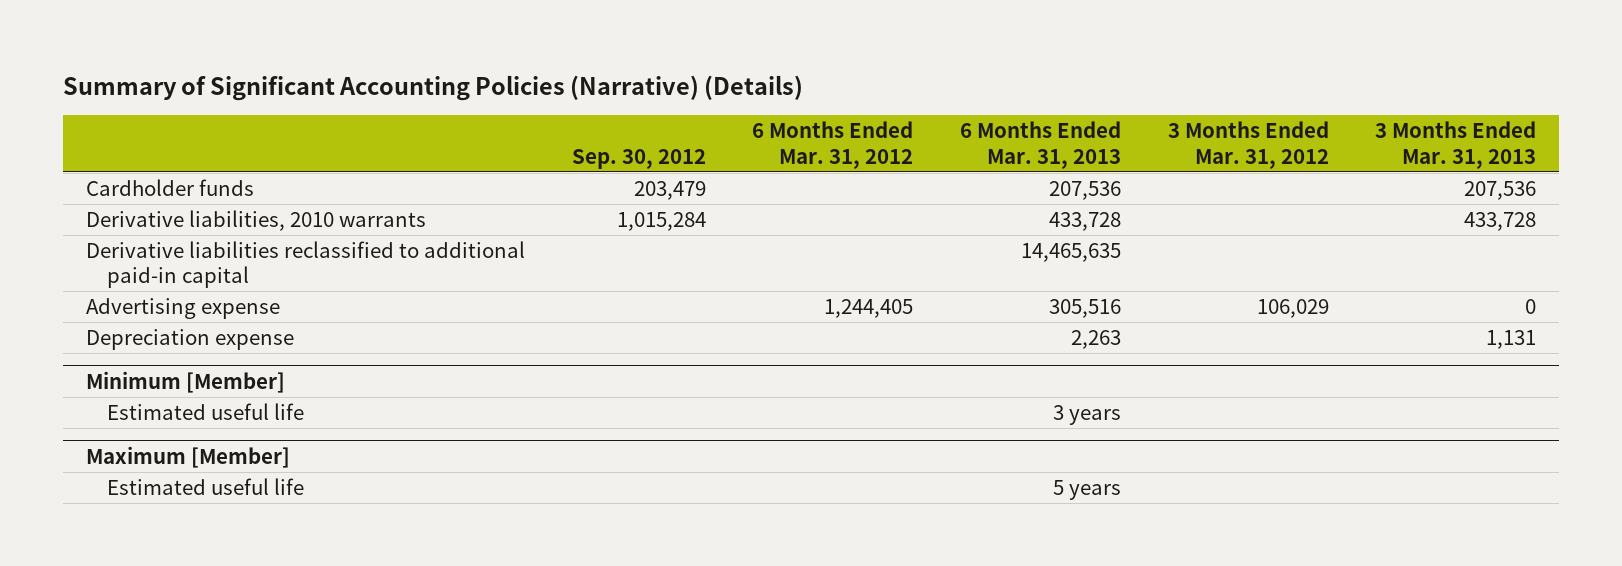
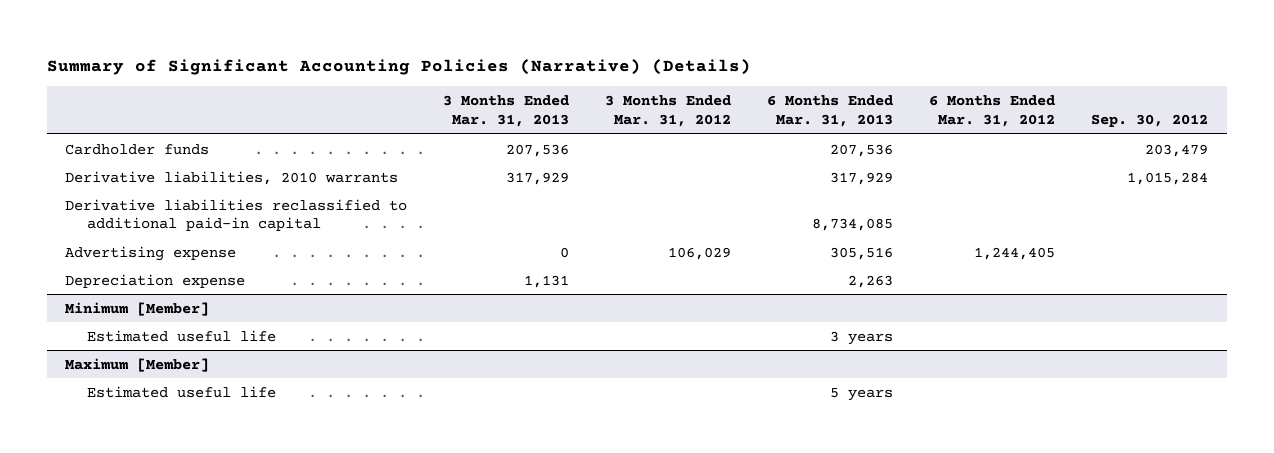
[1048,211,1121,231] 433,728 -> [830,171,894,185] 317,929
[1464,211,1537,231] 433,728 -> [506,171,570,185] 317,929
[1020,242,1121,262] 14,465,635 -> [812,218,894,232] 8,734,085

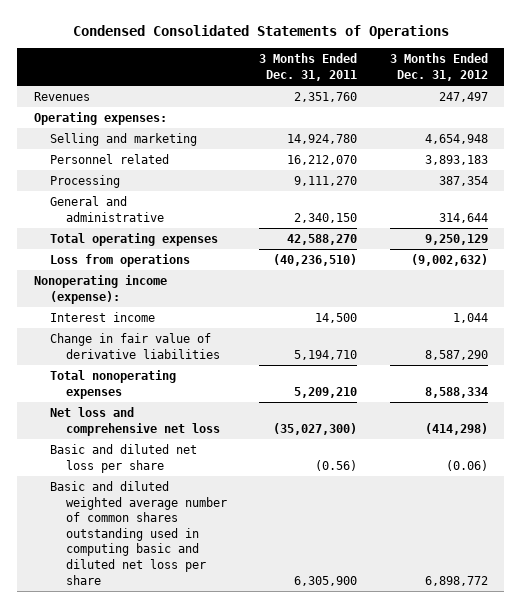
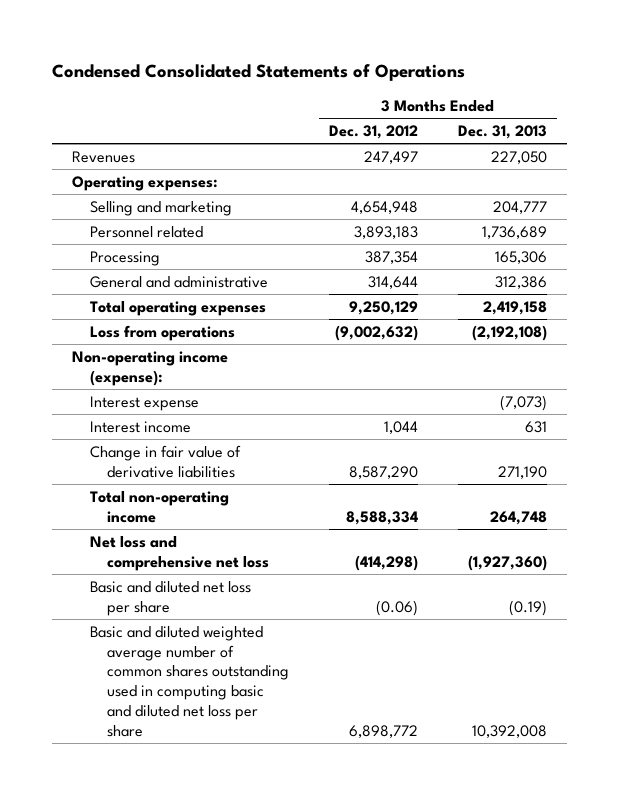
[259,53,358,82] 3 Months Ended Dec. 31, 2011 -> none
none -> [457,124,547,139] Dec. 31, 2013
[33,274,167,304] Nonoperating income (expense): -> [72,350,229,386] Non-operating income (expense):
none -> [89,395,199,411] Interest expense
[49,369,176,399] Total nonoperating expenses -> [89,490,229,523] Total non-operating income

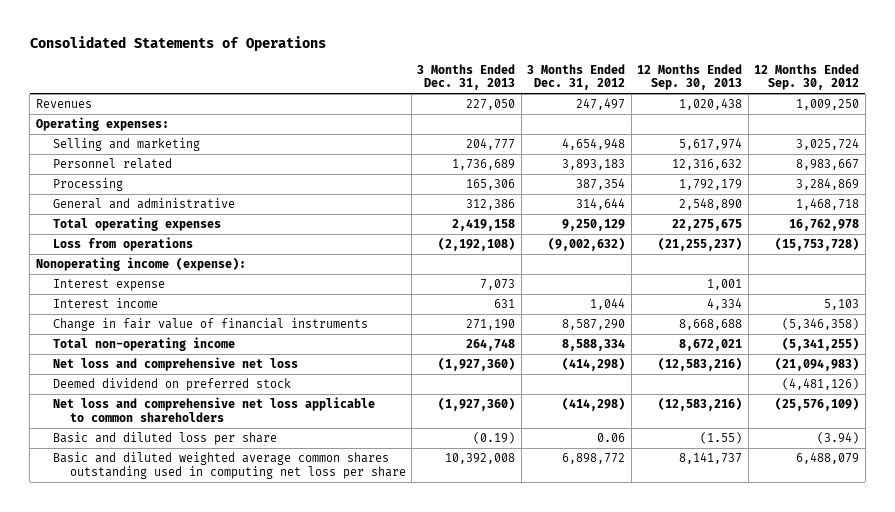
[52,64,466,82] Condensed Consolidated Statements of Operations -> [29,35,326,51] Consolidated Statements of Operations
none -> [637,63,743,91] 12 Months Ended Sep. 30, 2013
none -> [754,63,860,91] 12 Months Ended Sep. 30, 2012
[72,350,229,386] Non-operating income (expense): -> [35,256,246,271] Nonoperating income (expense):
[499,394,547,411] (7,073) -> [480,278,516,290] 7,073
[89,444,241,478] Change in fair value of derivative liabilities -> [52,317,368,331] Change in fair value of financial instruments
none -> [52,377,291,391] Deemed dividend on preferred stock
none -> [52,396,375,422] Net loss and comprehensive net loss applicable to common shareholders
[89,580,251,616] Basic and diluted net loss per share -> [52,431,277,445] Basic and diluted loss per share
[375,599,418,616] (0.06) -> [597,432,626,442] 0.06
[89,625,290,737] Basic and diluted weighted average number of common shares outstanding used in computing basic and diluted net loss per share -> [52,451,406,479] Basic and diluted weighted average common shares outstanding used in computing net loss per share

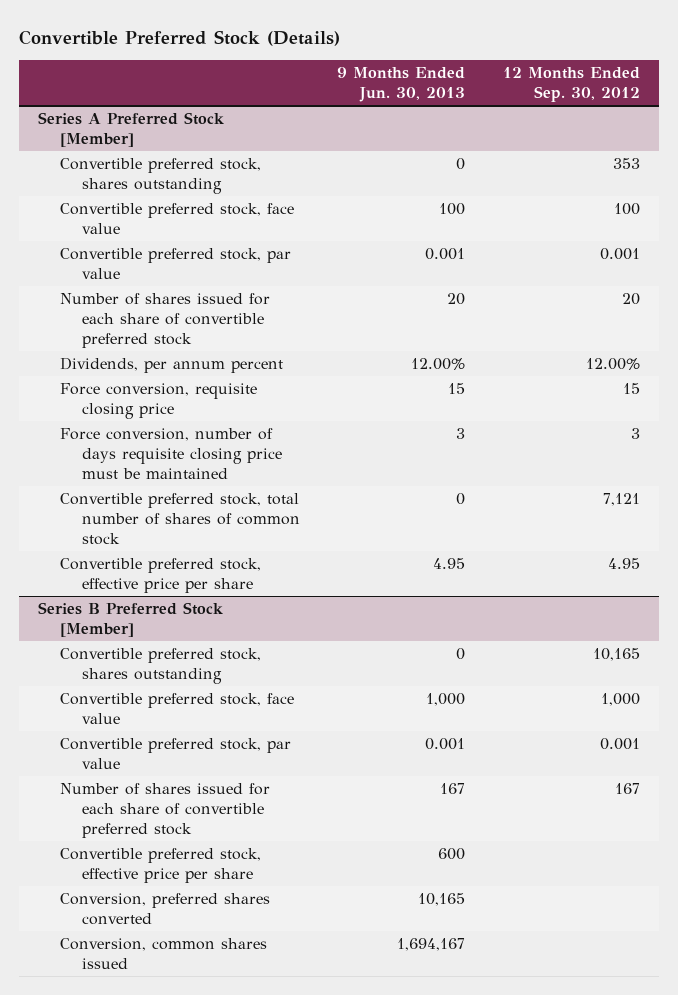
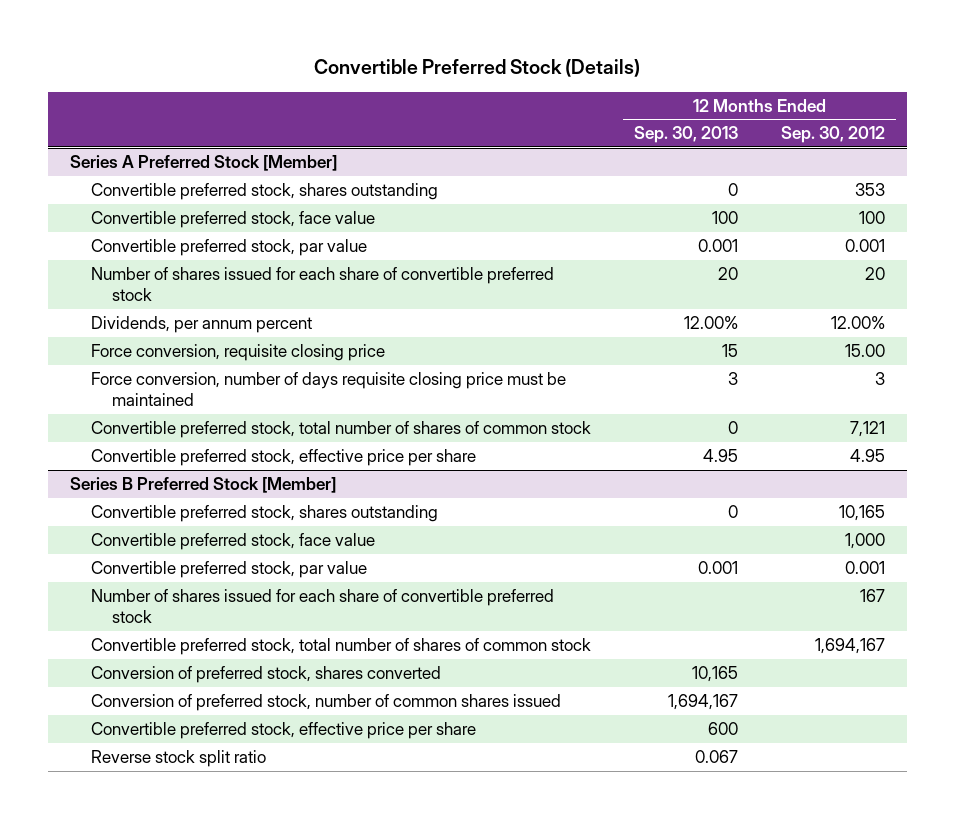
[337,67,466,103] 9 Months Ended Jun. 30, 2013 -> none
none -> [634,126,739,144] Sep. 30, 2013
[622,382,640,394] 15 -> [845,344,886,358] 15.00
none -> [90,638,591,656] Convertible preferred stock, total number of shares of common stock
none -> [90,666,441,684] Conversion of preferred stock, shares converted
none -> [90,694,561,712] Conversion of preferred stock, number of common shares issued
[60,892,271,926] Conversion, preferred shares converted -> none
[60,937,268,970] Conversion, common shares issued -> none
none -> [90,750,266,768] Reverse stock split ratio

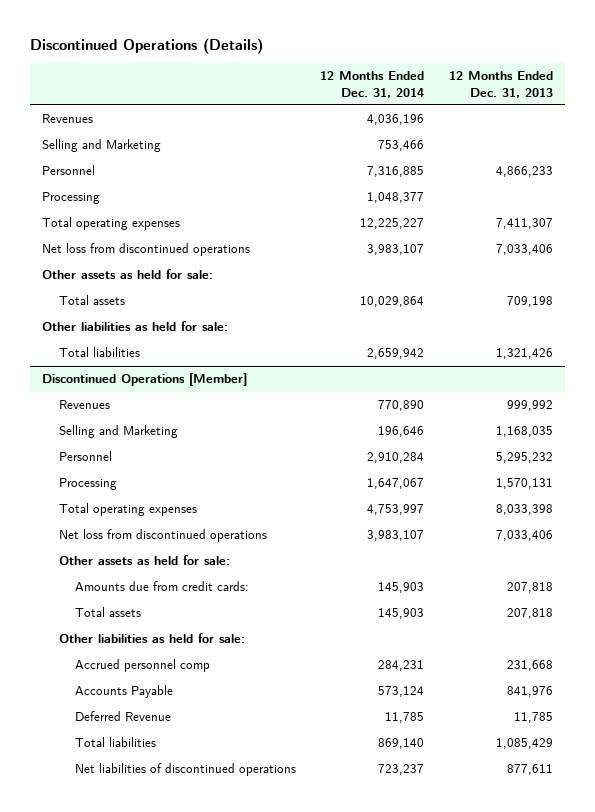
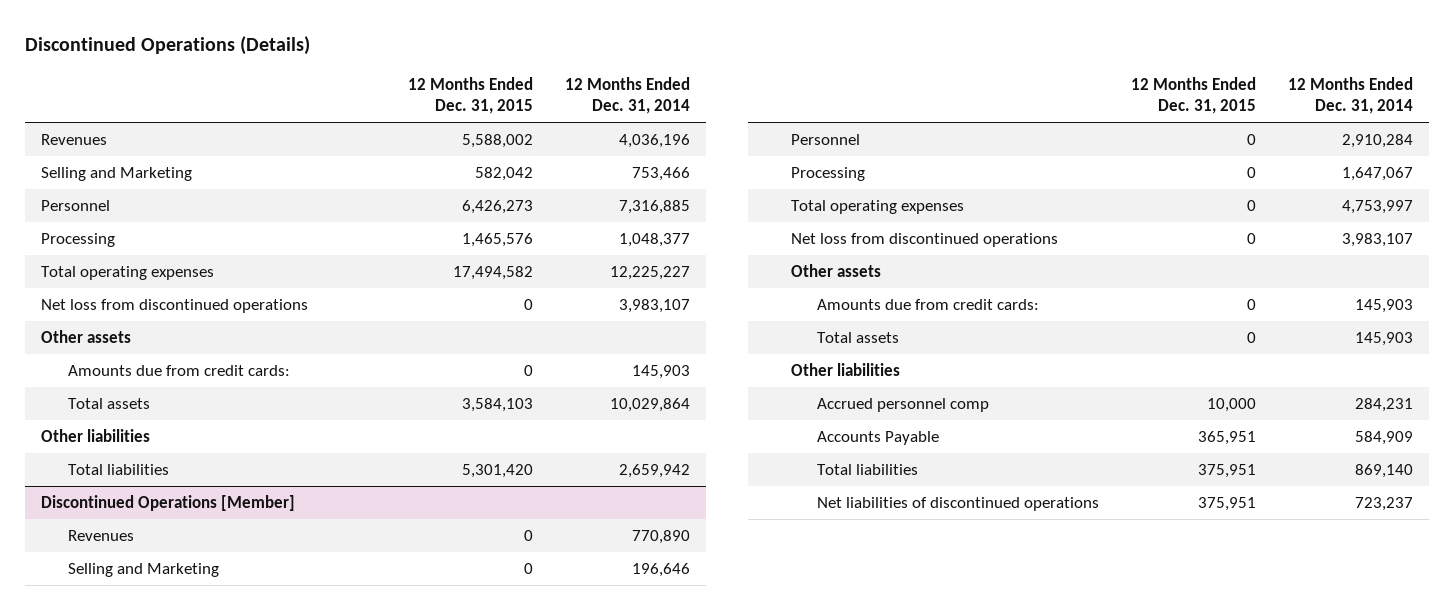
[448,71,553,98] 12 Months Ended Dec. 31, 2013 -> none
none -> [408,76,534,115] 12 Months Ended Dec. 31, 2015
[42,269,214,280] Other assets as held for sale: -> none
none -> [41,329,132,343] Other assets
none -> [67,364,290,376] Amounts due from credit cards:
[42,321,229,332] Other liabilities as held for sale: -> [41,428,151,442] Other liabilities
[58,555,230,566] Other assets as held for sale: -> none
none -> [790,263,881,277] Other assets
[58,633,245,644] Other liabilities as held for sale: -> [790,362,900,376] Other liabilities
[74,711,171,722] Deferred Revenue -> none
[378,686,425,698] 573,124 -> [1355,430,1414,445] 584,909

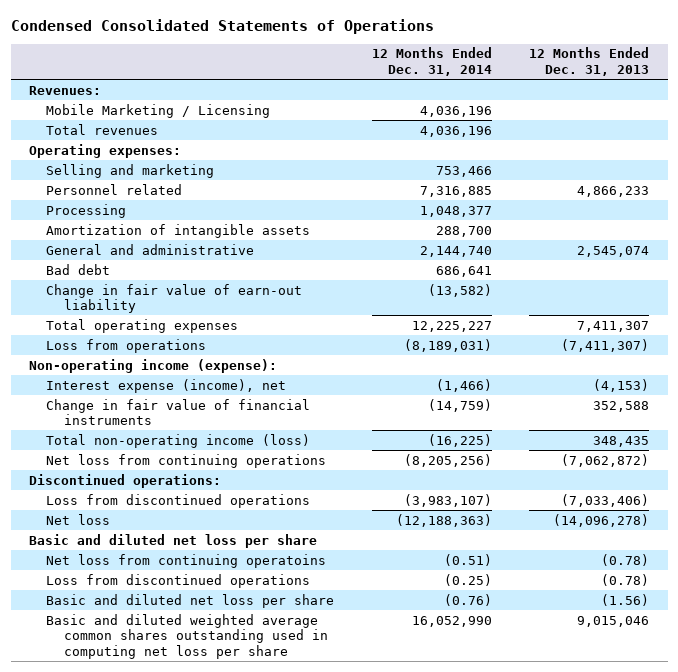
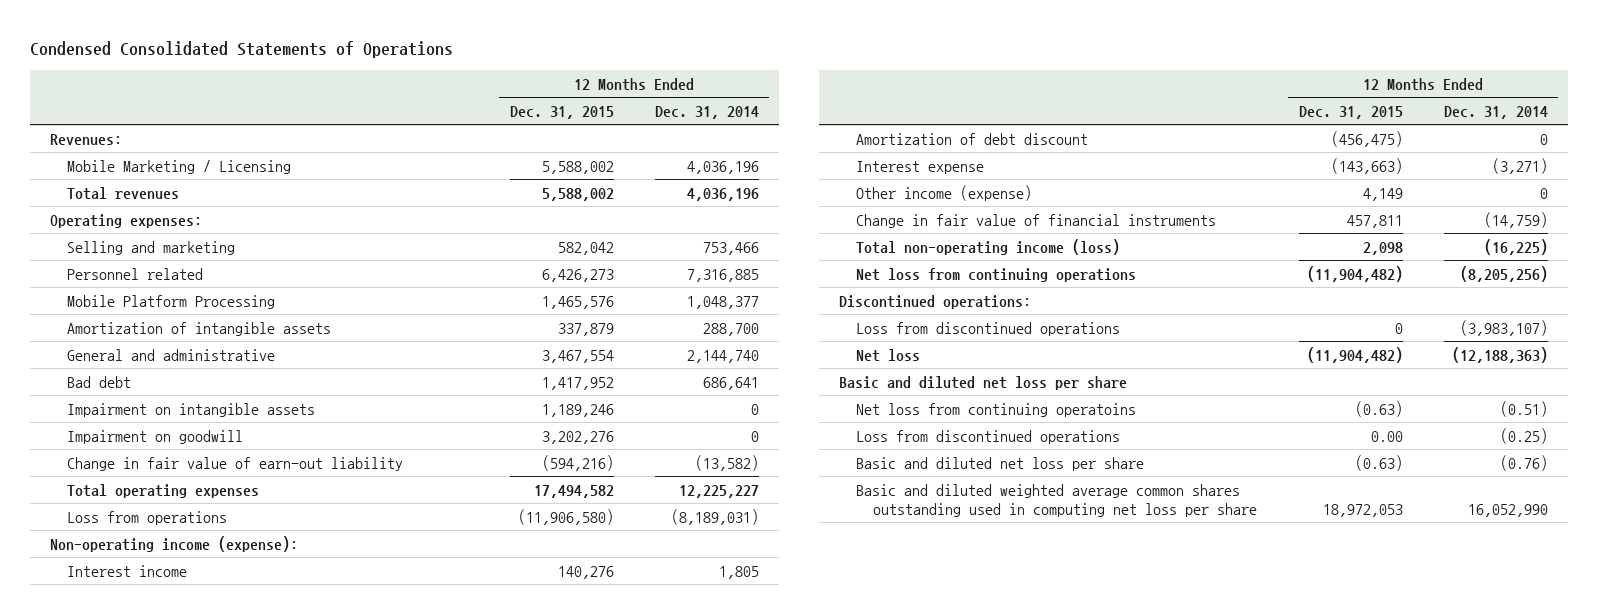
[528,47,649,76] 12 Months Ended Dec. 31, 2013 -> none
none -> [509,105,614,119] Dec. 31, 2015
[46,203,127,218] Processing -> [67,294,276,309] Mobile Platform Processing
none -> [67,402,316,417] Impairment on intangible assets
none -> [67,429,244,444] Impairment on goodwill
none -> [67,564,188,577] Interest income
none -> [856,132,1089,145] Amortization of debt discount
[46,378,287,393] Interest expense (income), net -> [856,160,985,174] Interest expense
[435,378,492,392] (1,466) -> [1491,157,1548,174] (3,271)
none -> [856,184,1033,201] Other income (expense)

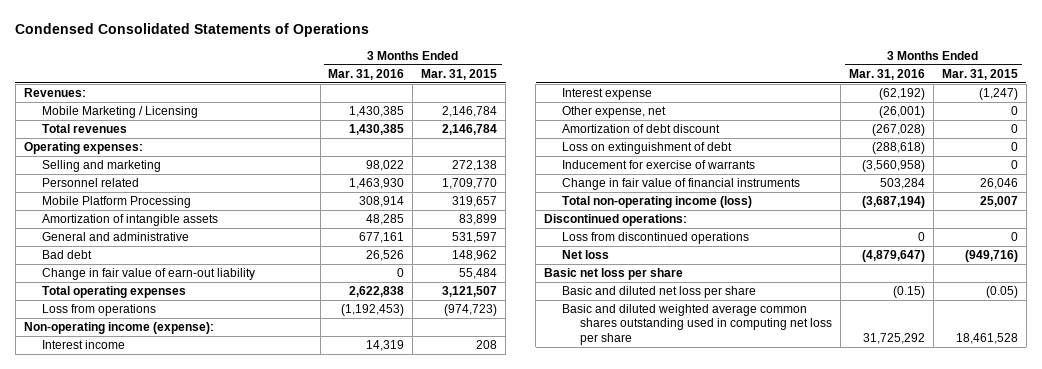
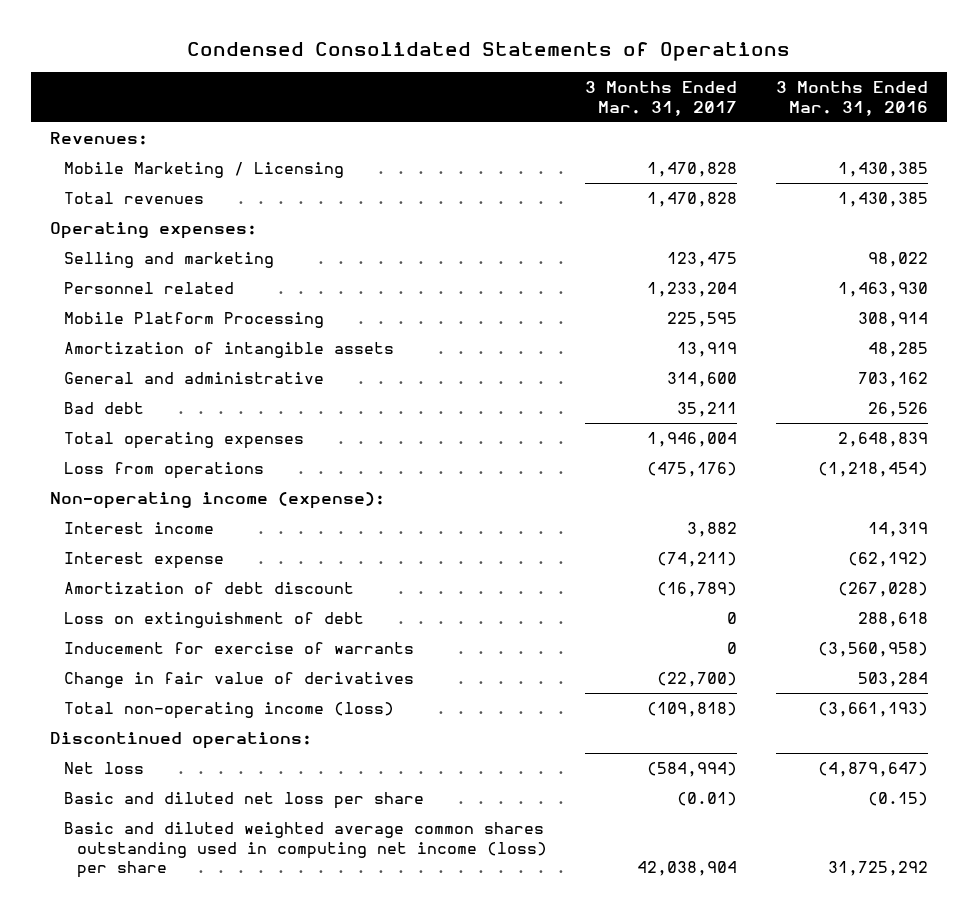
[421,68,498,80] Mar. 31, 2015 -> none
none -> [585,81,738,116] 3 Months Ended Mar. 31, 2017
[359,232,405,244] 677,161 -> [857,372,928,388] 703,162
[41,268,255,281] Change in fair value of earn-out liability -> none
[349,286,405,298] 2,622,838 -> [837,432,928,448] 2,648,839
[341,304,405,317] (1,192,453) -> [817,462,928,478] (1,218,454)
[562,106,667,119] Other expense, net -> none
[871,142,925,155] (288,618) -> [857,612,928,628] 288,618
[562,178,801,191] Change in fair value of financial instruments -> [63,672,414,689] Change in fair value of derivatives
[861,196,925,209] (3,687,194) -> [817,702,928,718] (3,661,193)
[562,232,750,245] Loss from discontinued operations -> none
[544,268,684,281] Basic net loss per share -> none
[562,304,833,345] Basic and diluted weighted average common shares outstanding used in computing net loss per share -> [63,822,548,879] Basic and diluted weighted average common shares outstanding used in computing net income (loss) per share

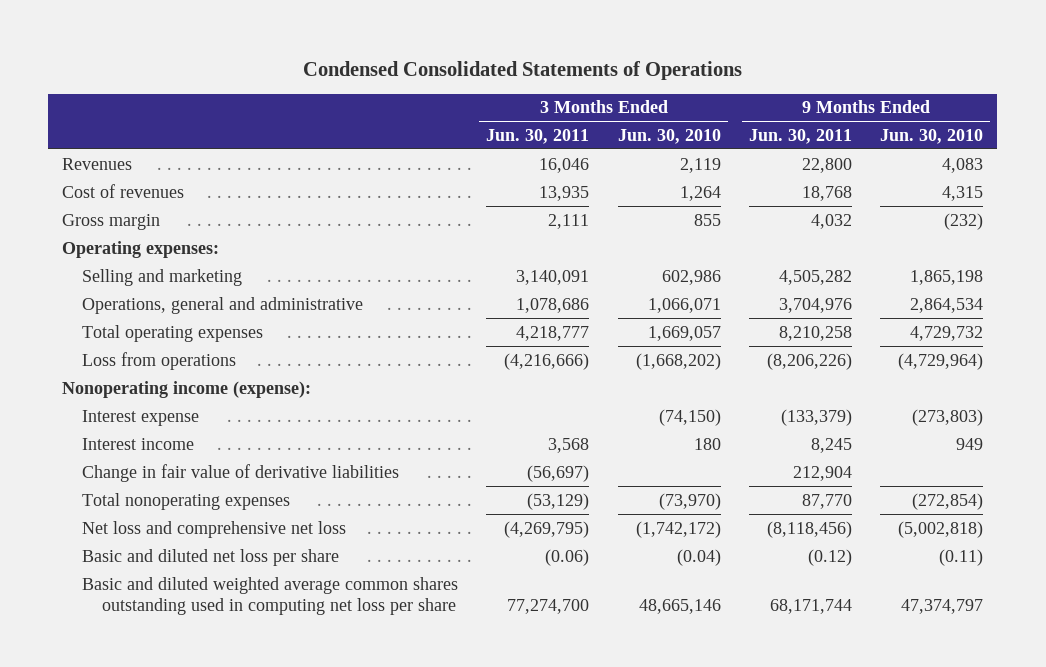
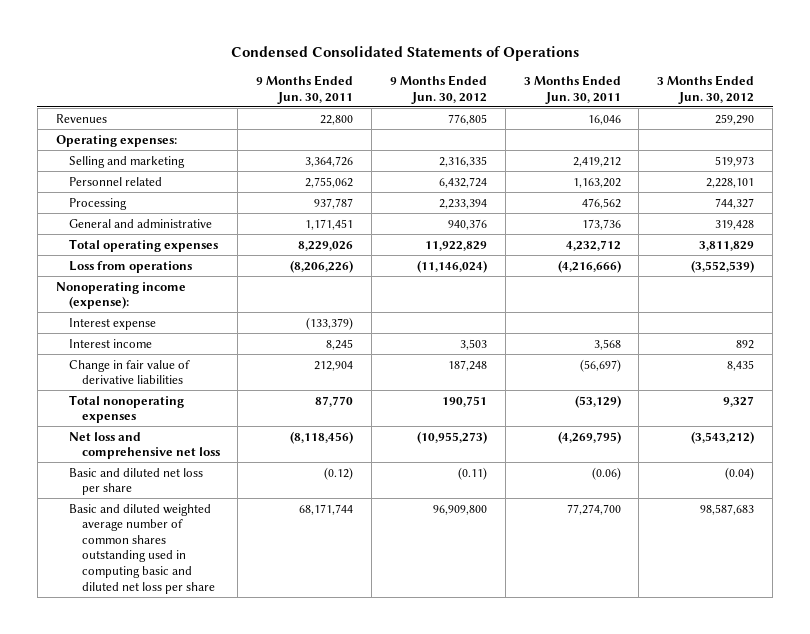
[617,128,721,144] Jun. 30, 2010 -> none
[880,128,984,144] Jun. 30, 2010 -> none
none -> [389,74,487,104] 9 Months Ended Jun. 30, 2012
none -> [657,74,755,104] 3 Months Ended Jun. 30, 2012
[62,183,185,198] Cost of revenues -> none
[62,213,161,230] Gross margin -> none
[516,269,590,285] 3,140,091 -> [572,156,621,167] 2,419,212
[778,269,852,285] 4,505,282 -> [305,155,354,167] 3,364,726
none -> [68,176,162,186] Personnel related
none -> [68,197,127,210] Processing
[82,296,364,314] Operations, general and administrative -> [68,218,212,228] General and administrative
[516,297,590,313] 1,078,686 -> [581,218,621,230] 173,736
[778,297,852,313] 3,704,976 -> [305,218,354,230] 1,171,451
[516,325,590,341] 4,218,777 -> [565,239,621,251] 4,232,712
[778,325,852,341] 8,210,258 -> [298,240,354,251] 8,229,026
[82,576,459,616] Basic and diluted weighted average common shares outstanding used in computing net loss per share -> [68,503,215,594] Basic and diluted weighted average number of common shares outstanding used in computing basic and diluted net loss per share

